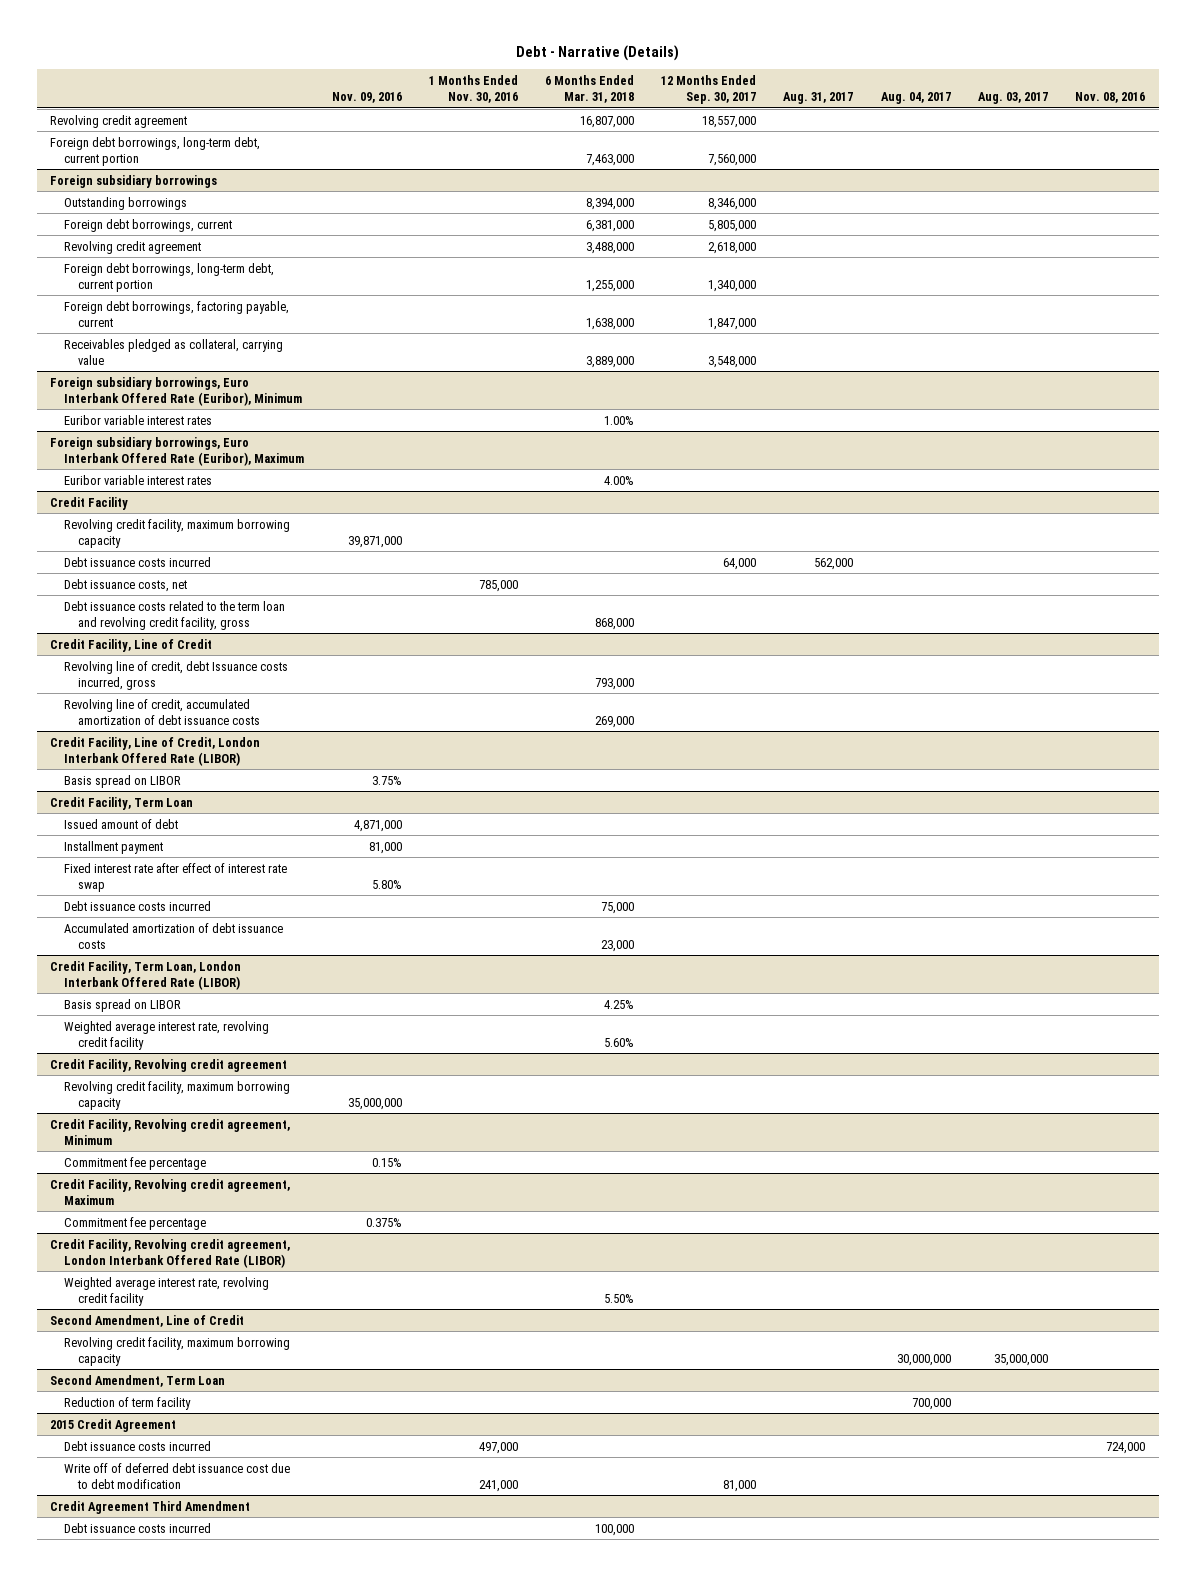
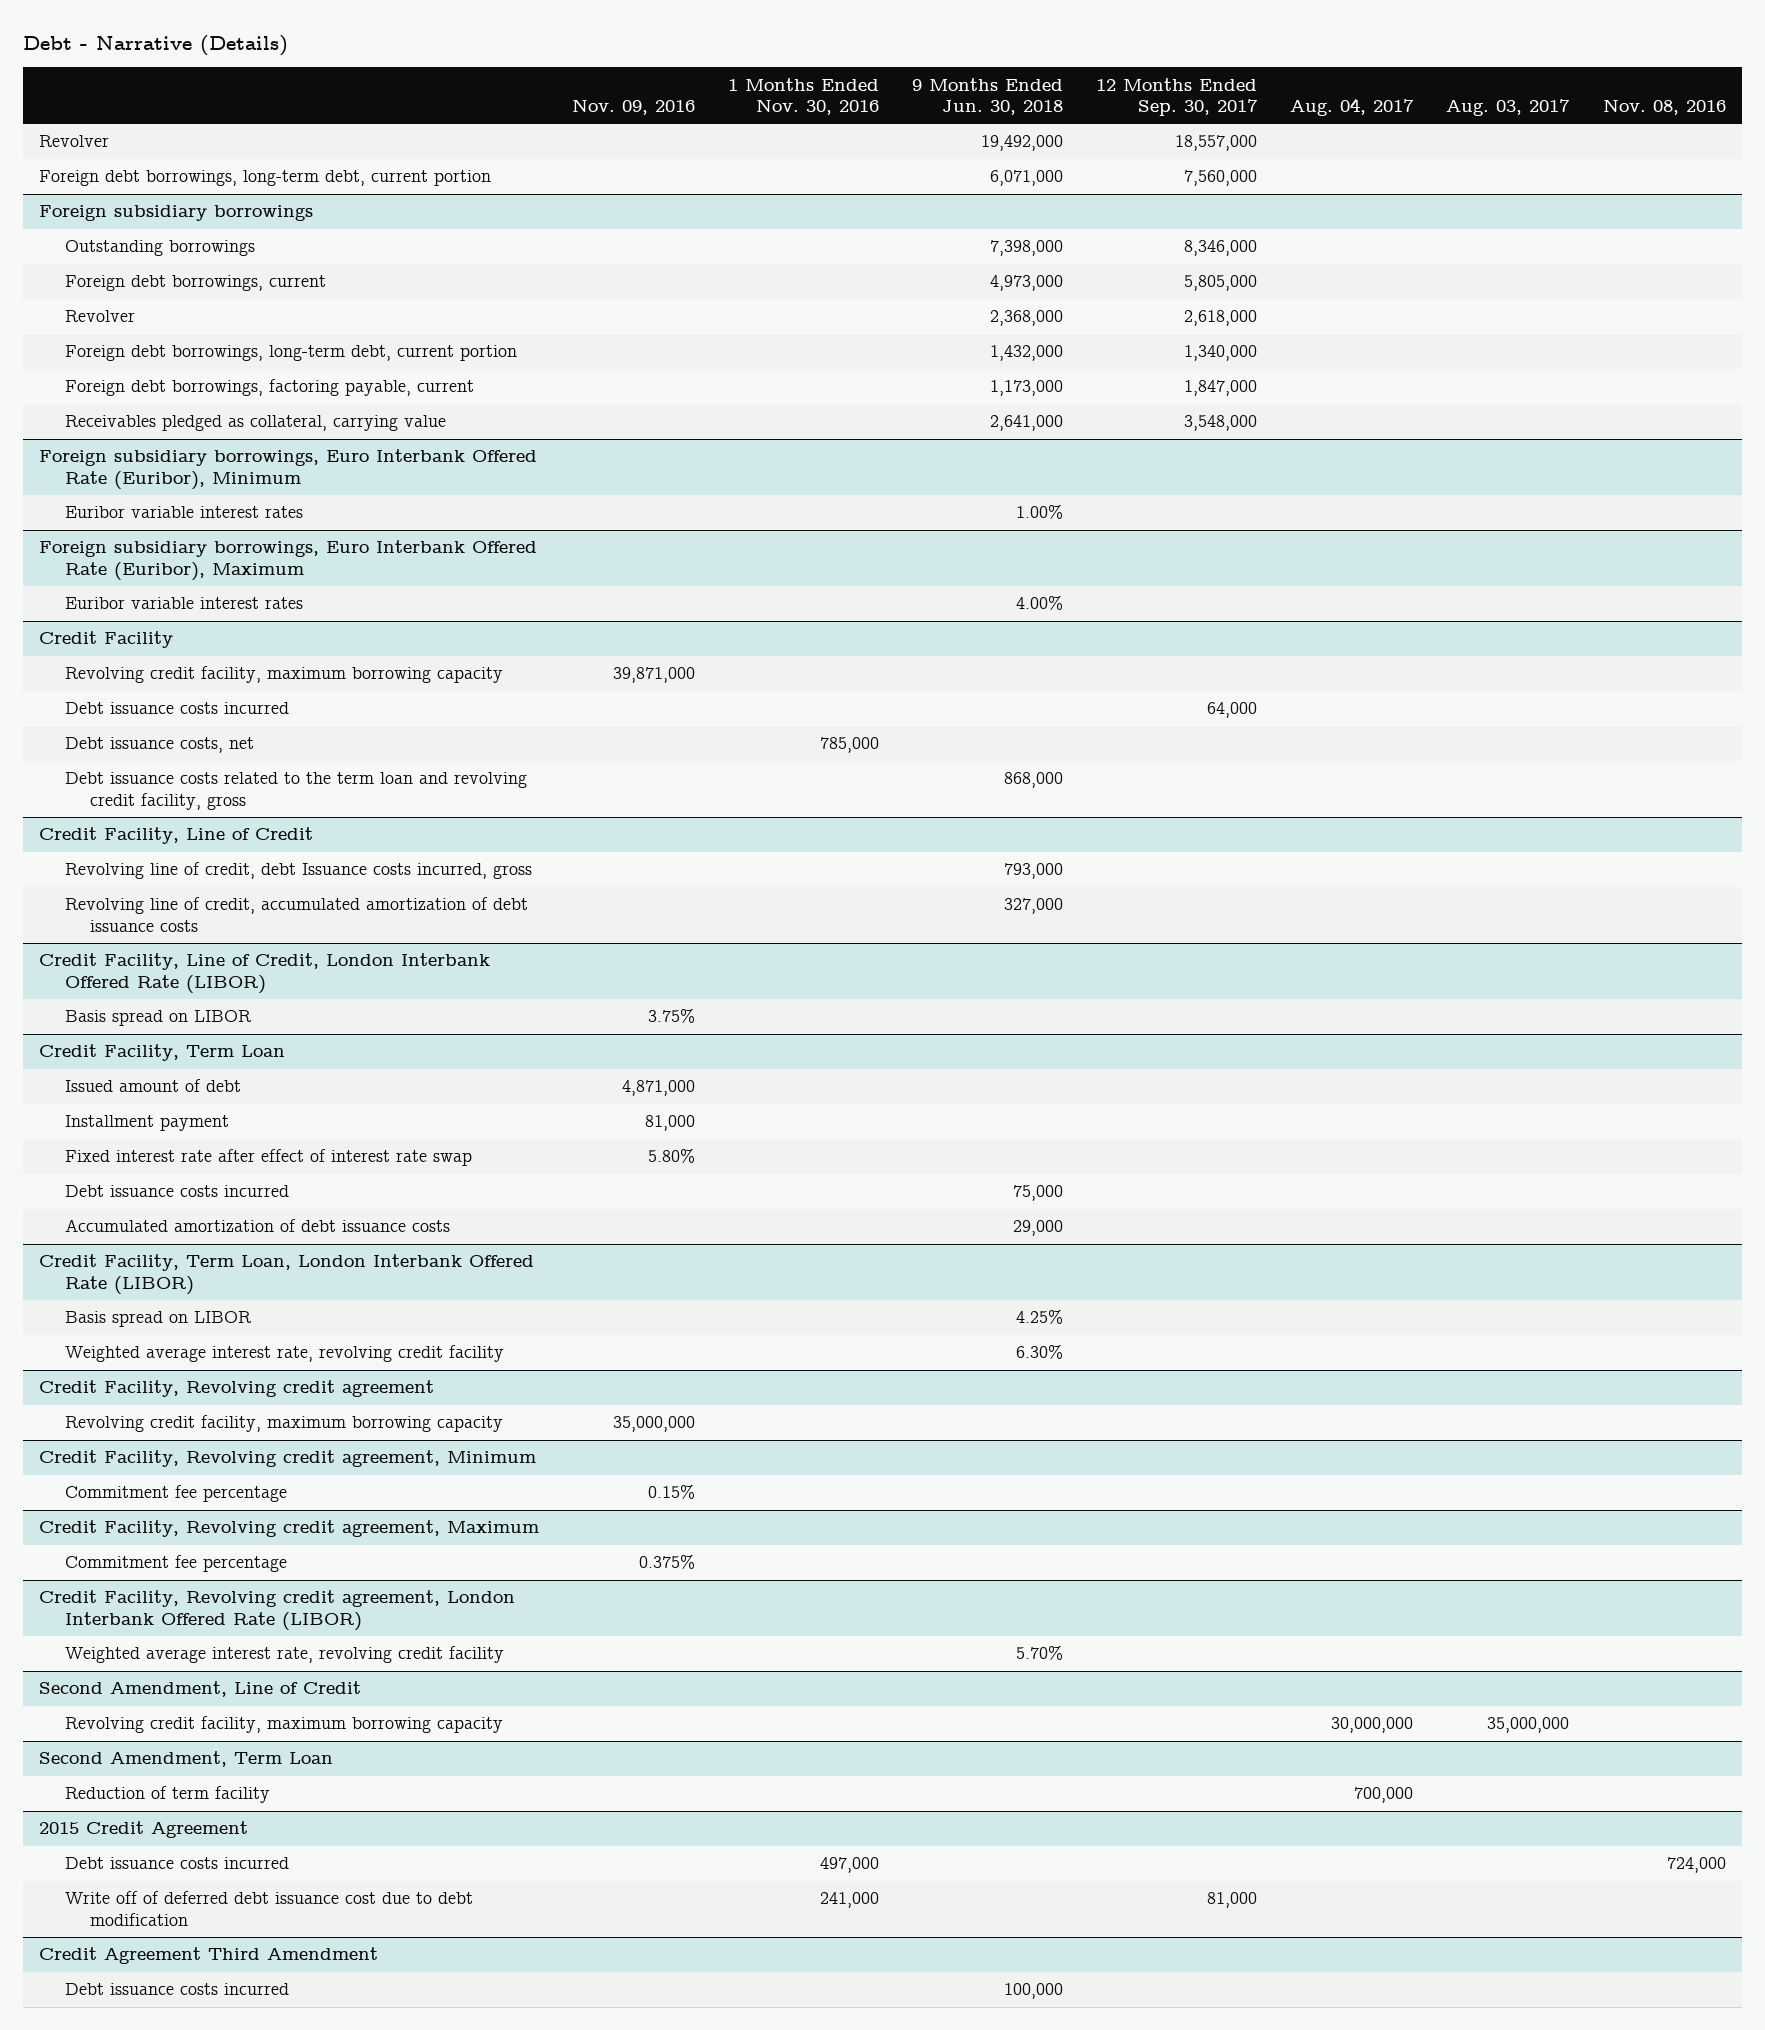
[545,74,635,104] 6 Months Ended Mar. 31, 2018 -> none
[783,92,854,105] Aug. 31, 2017 -> none
none -> [912,77,1064,116] 9 Months Ended Jun. 30, 2018
[50,114,188,128] Revolving credit agreement -> [39,135,110,148] Revolver
[64,240,202,254] Revolving credit agreement -> [64,310,135,323] Revolver

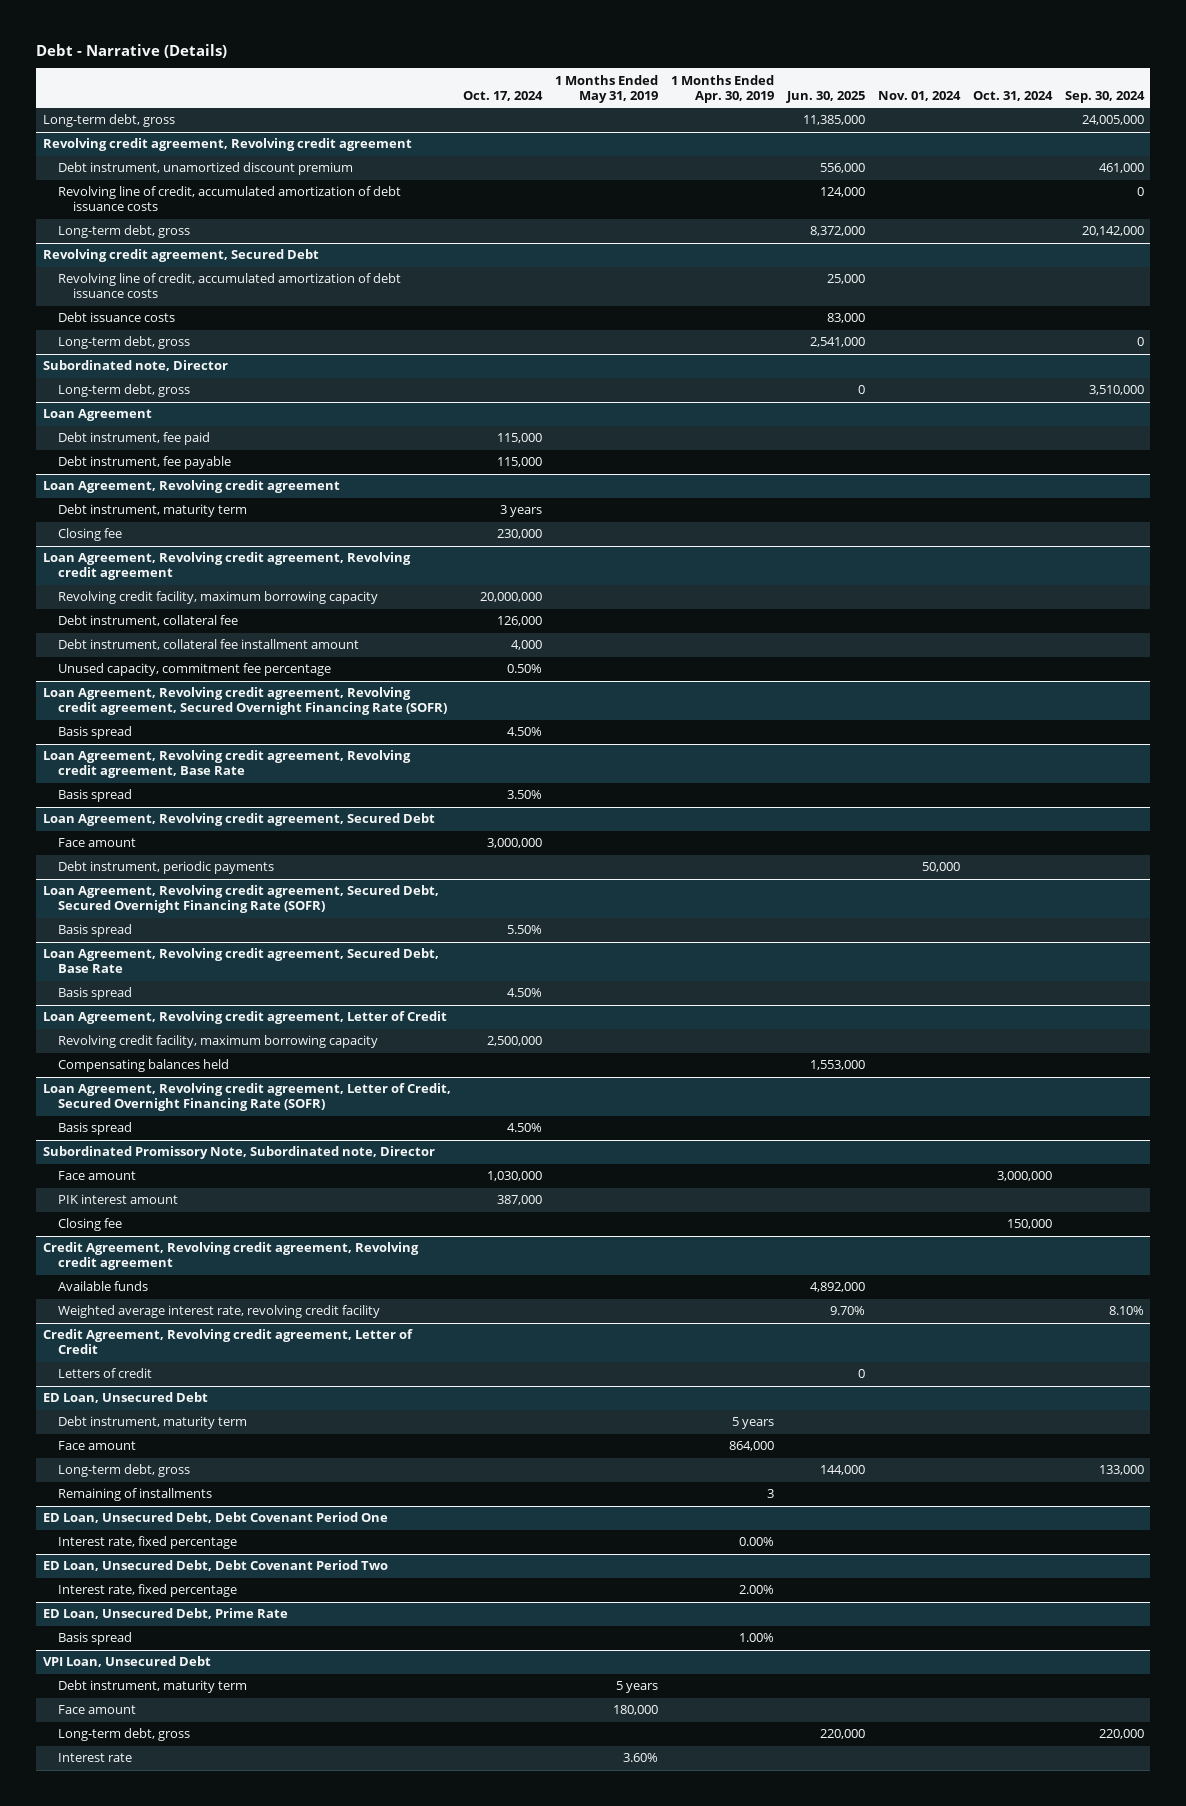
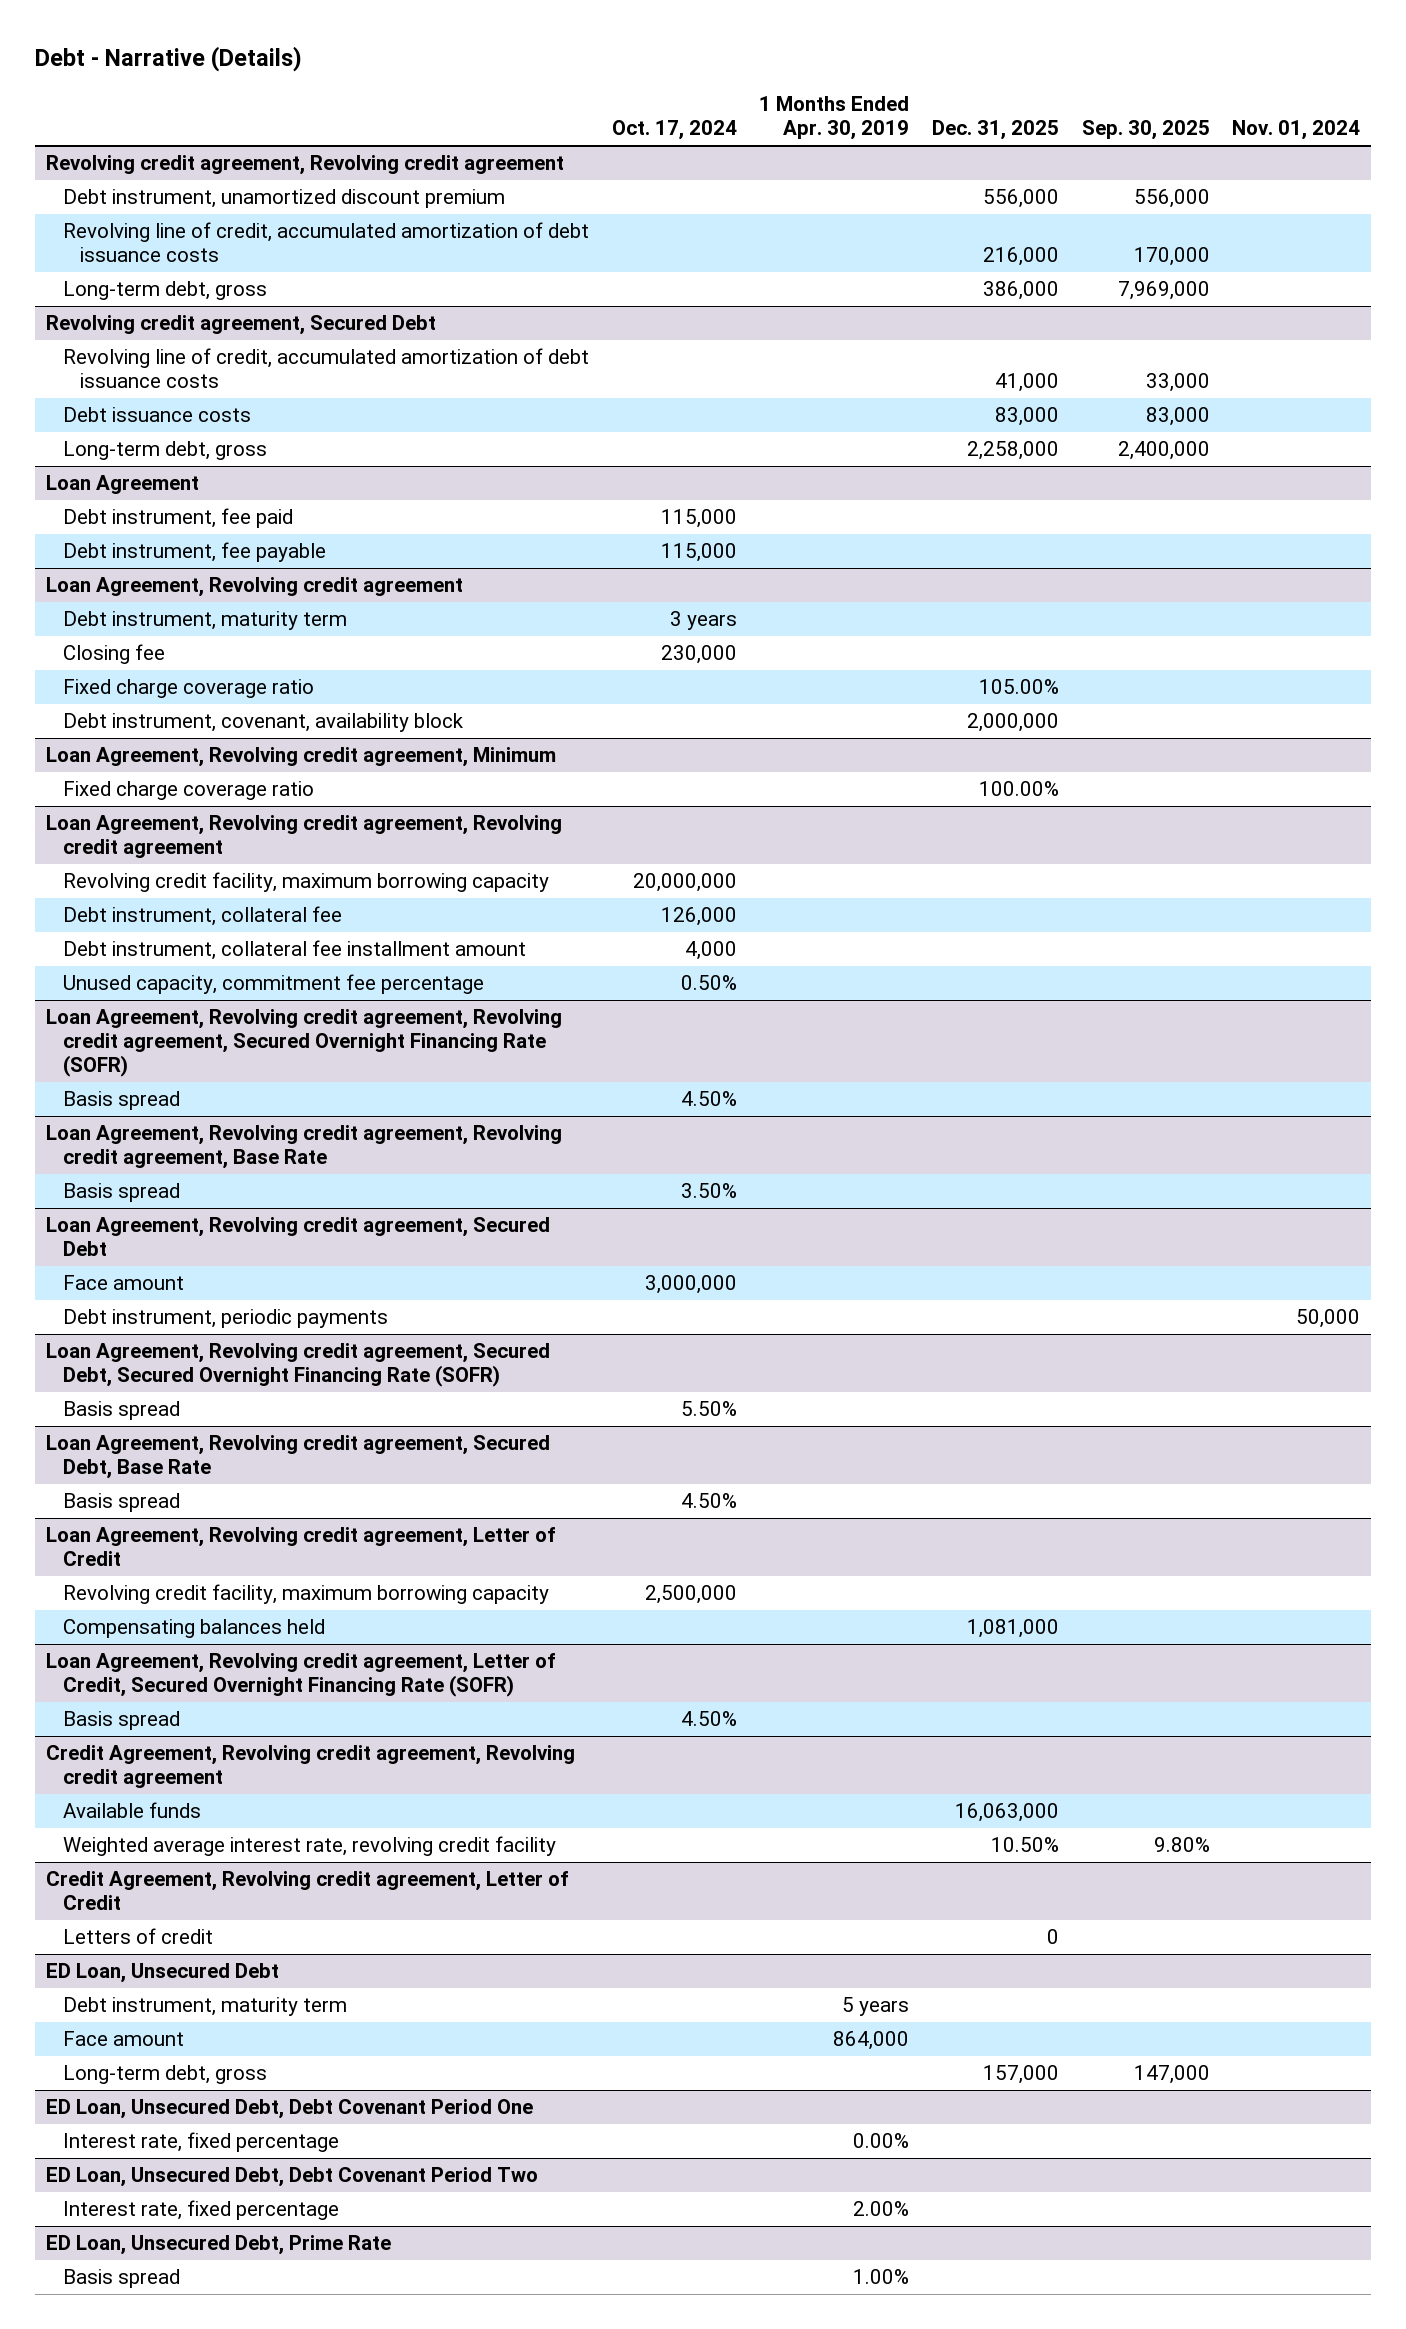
[555,74,659,103] 1 Months Ended May 31, 2019 -> none
[786,90,866,103] Jun. 30, 2025 -> none
[972,90,1053,101] Oct. 31, 2024 -> none
[1064,90,1145,103] Sep. 30, 2024 -> none
none -> [931,120,1059,141] Dec. 31, 2025
none -> [1081,120,1210,141] Sep. 30, 2025
[42,114,175,128] Long-term debt, gross -> none
[42,360,228,372] Subordinated note, Director -> none
[57,384,190,398] Long-term debt, gross -> none
none -> [62,679,314,699] Fixed charge coverage ratio
none -> [62,713,463,733] Debt instrument, covenant, availability block
none -> [46,747,557,768] Loan Agreement, Revolving credit agreement, Minimum
none -> [62,781,314,801] Fixed charge coverage ratio
[42,1146,435,1160] Subordinated Promissory Note, Subordinated note, Director -> none
[57,1171,136,1181] Face amount -> none
[57,1194,178,1205] PIK interest amount -> none
[57,1218,122,1232] Closing fee -> none
[57,1488,212,1502] Remaining of installments -> none
[42,1656,211,1668] VPI Loan, Unsecured Debt -> none
[57,1680,247,1694] Debt instrument, maturity term -> none
[57,1705,136,1715] Face amount -> none
[57,1728,190,1742] Long-term debt, gross -> none
[57,1753,132,1763] Interest rate -> none

